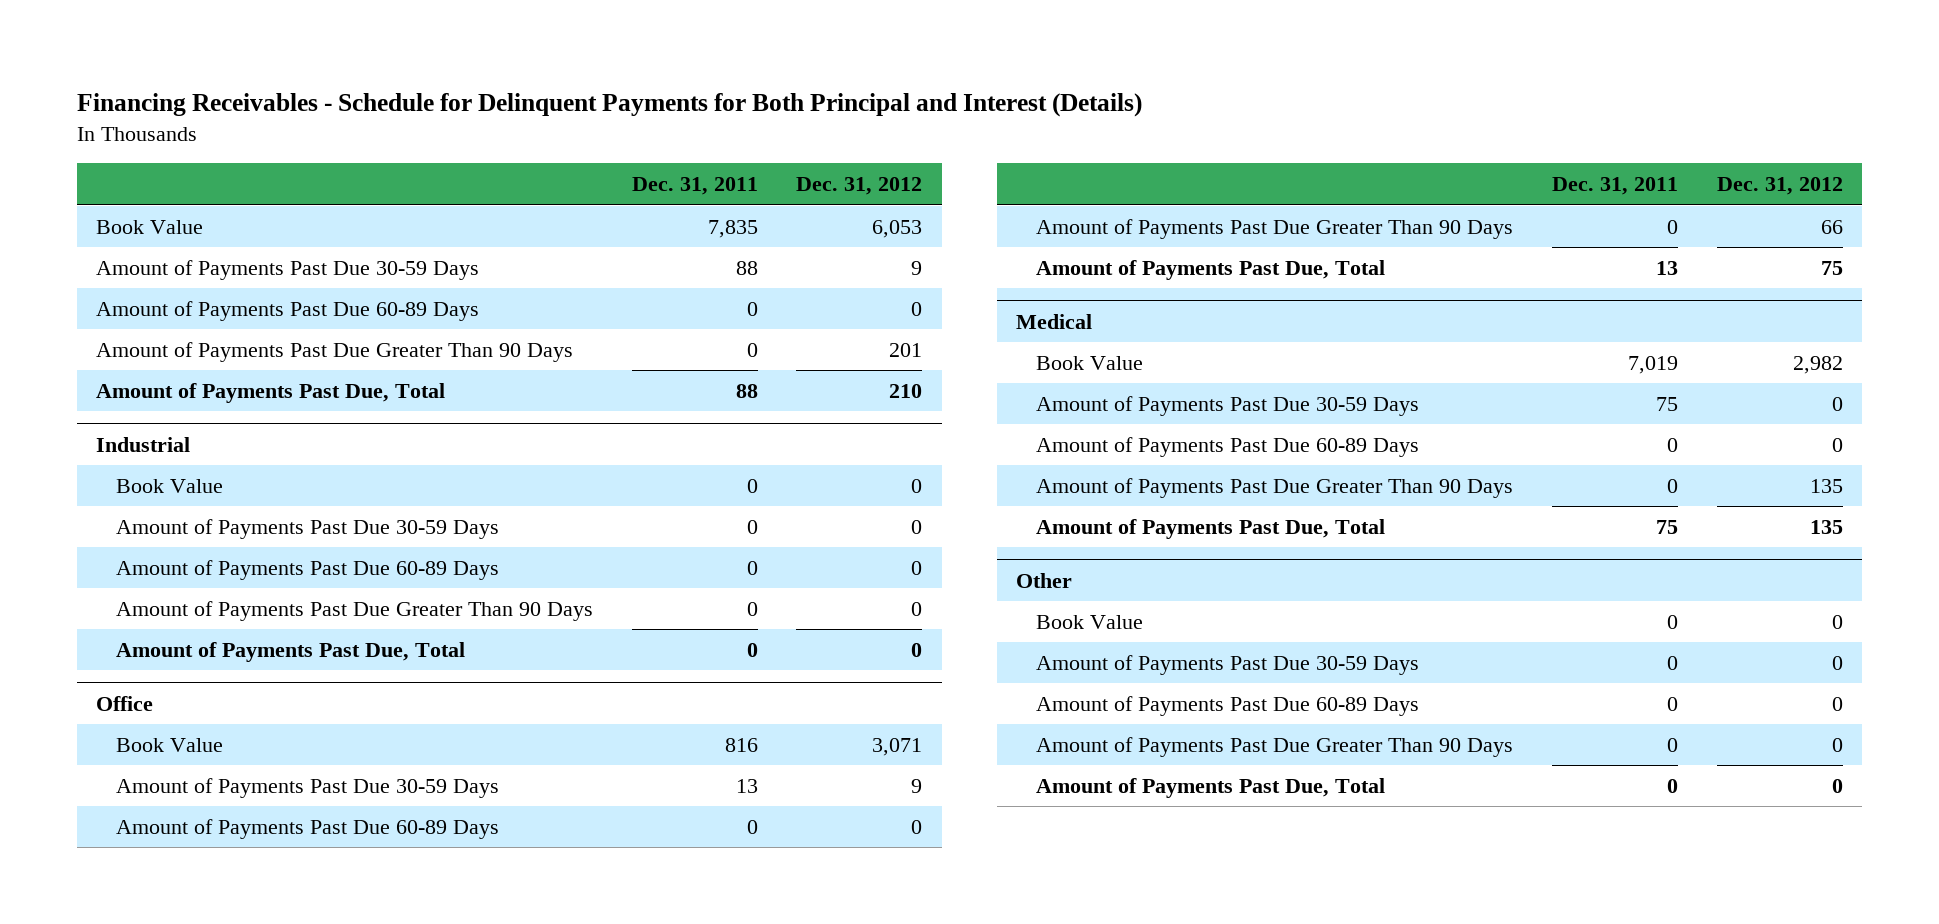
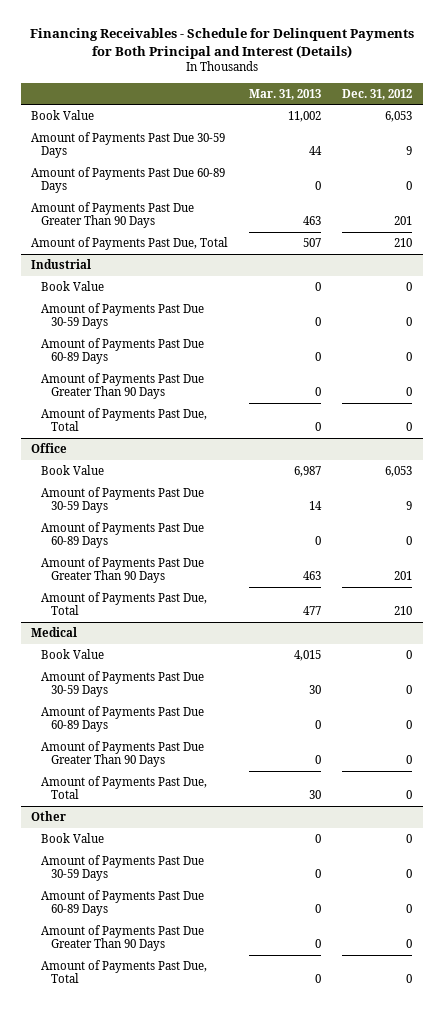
[631,177,758,196] Dec. 31, 2011 -> none
none -> [249,88,322,100] Mar. 31, 2013
[872,737,923,756] 3,071 -> [385,465,413,477] 6,053
[1820,219,1843,234] 66 -> [394,571,413,581] 201
[1820,260,1843,275] 75 -> [394,606,413,616] 210
[1792,355,1843,374] 2,982 -> [406,649,413,659] 0
[1809,478,1843,493] 135 -> [406,755,413,765] 0
[1809,519,1843,534] 135 -> [406,790,413,800] 0

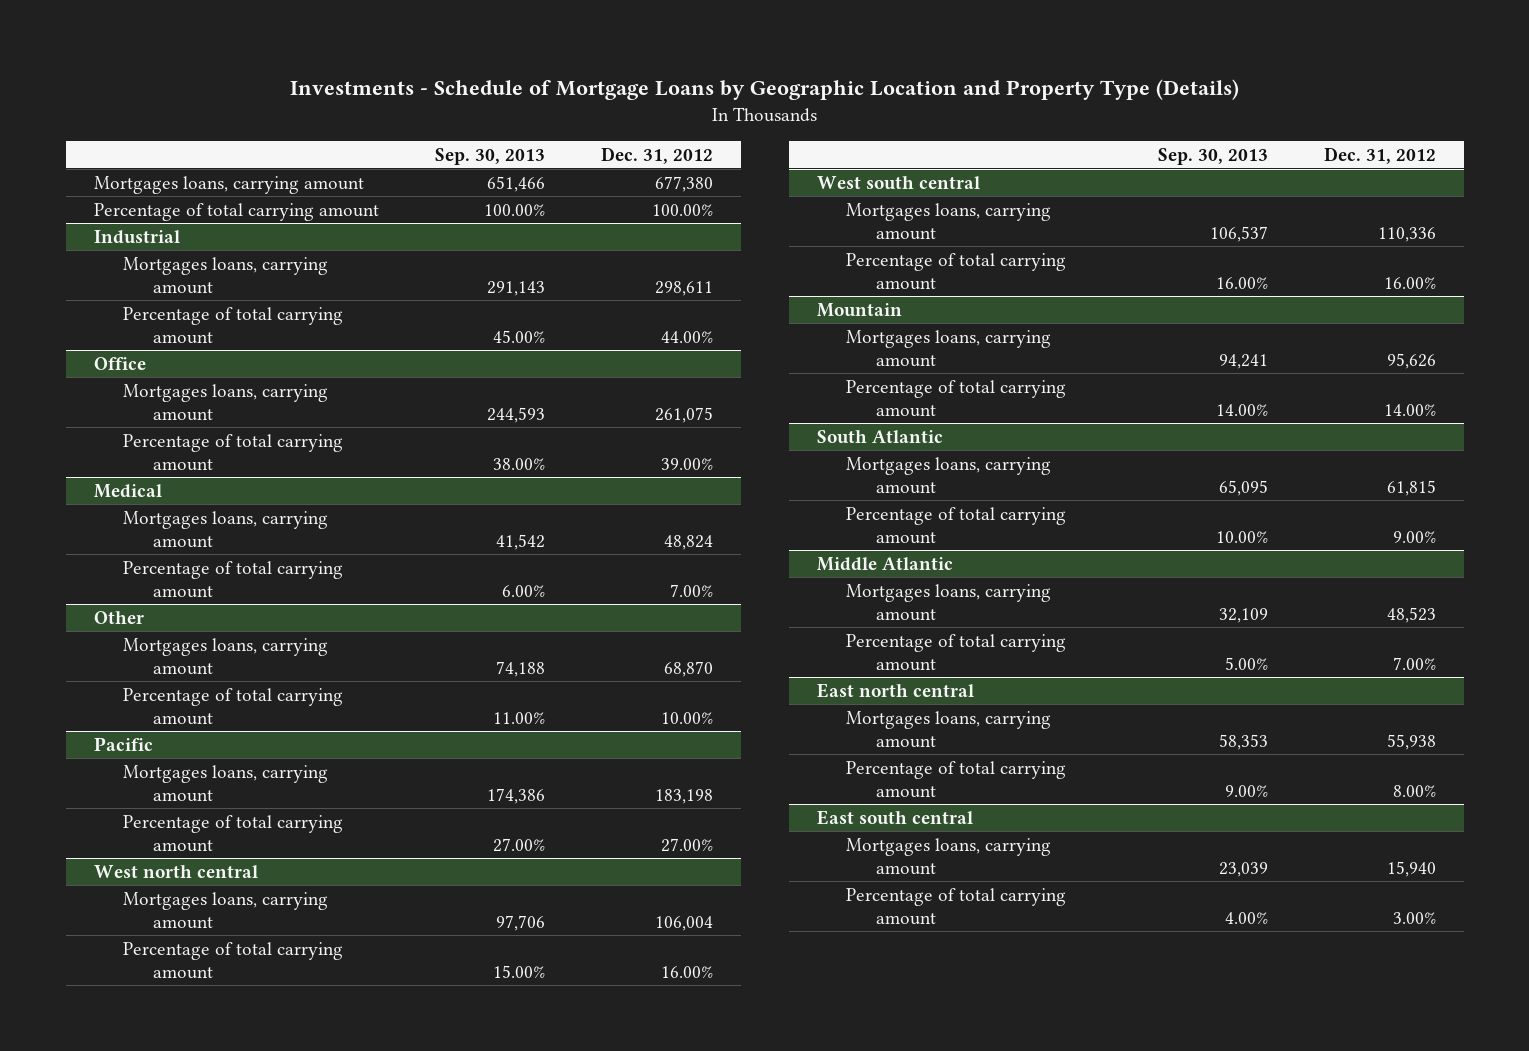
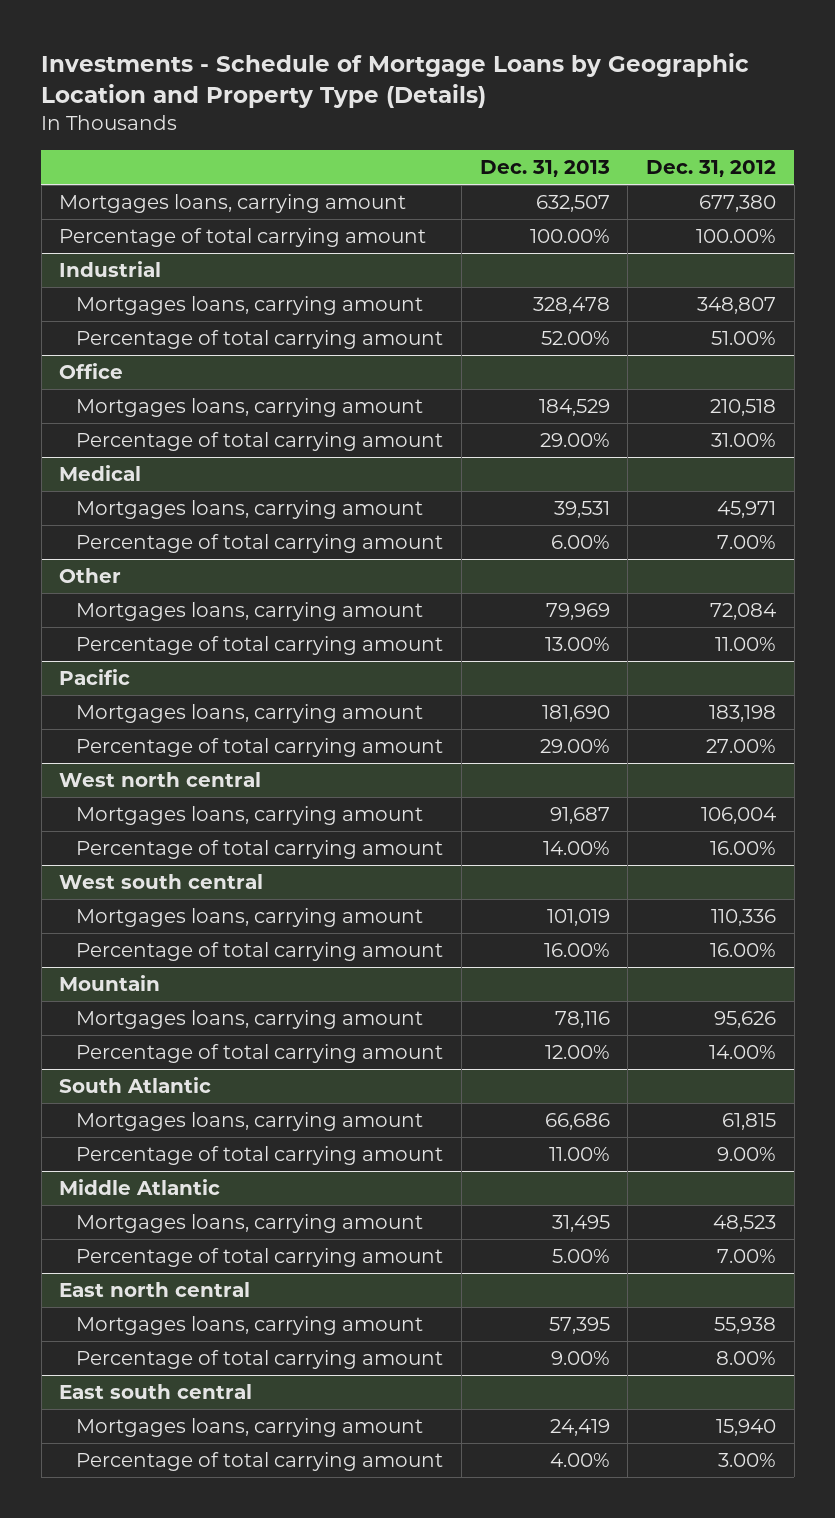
[434,147,545,165] Sep. 30, 2013 -> none
none -> [479,160,610,178] Dec. 31, 2013
[654,280,713,296] 298,611 -> [696,296,776,314] 348,807
[660,330,713,343] 44.00% -> [710,330,776,345] 51.00%
[654,406,713,423] 261,075 -> [709,398,776,416] 210,518
[660,457,713,470] 39.00% -> [710,432,776,447] 31.00%
[663,534,713,550] 48,824 -> [716,500,776,518] 45,971
[663,660,713,677] 68,870 -> [709,602,776,620] 72,084
[660,711,713,724] 10.00% -> [714,636,776,651] 11.00%

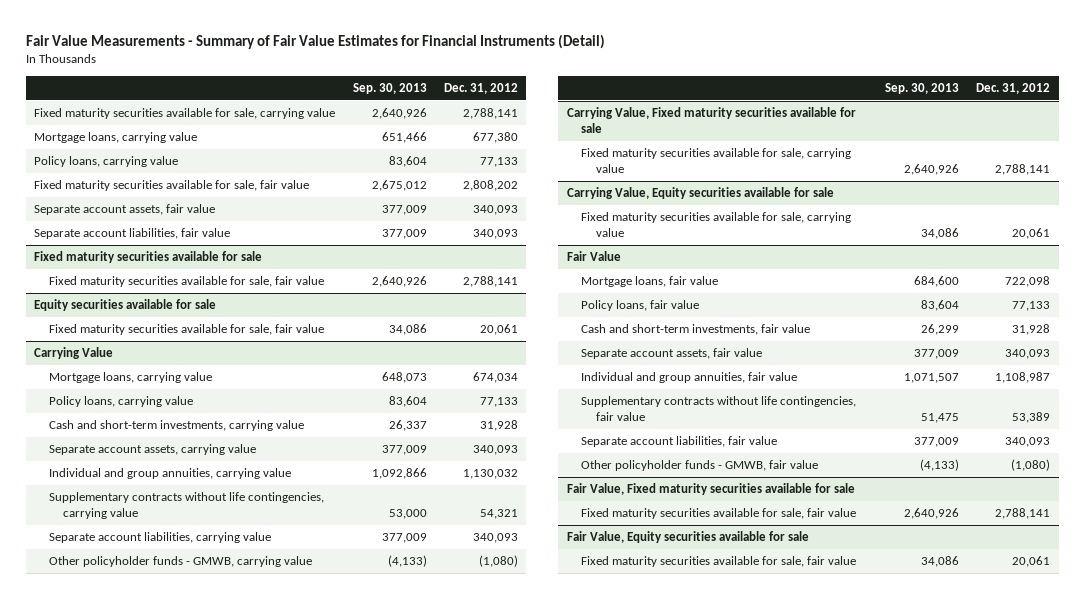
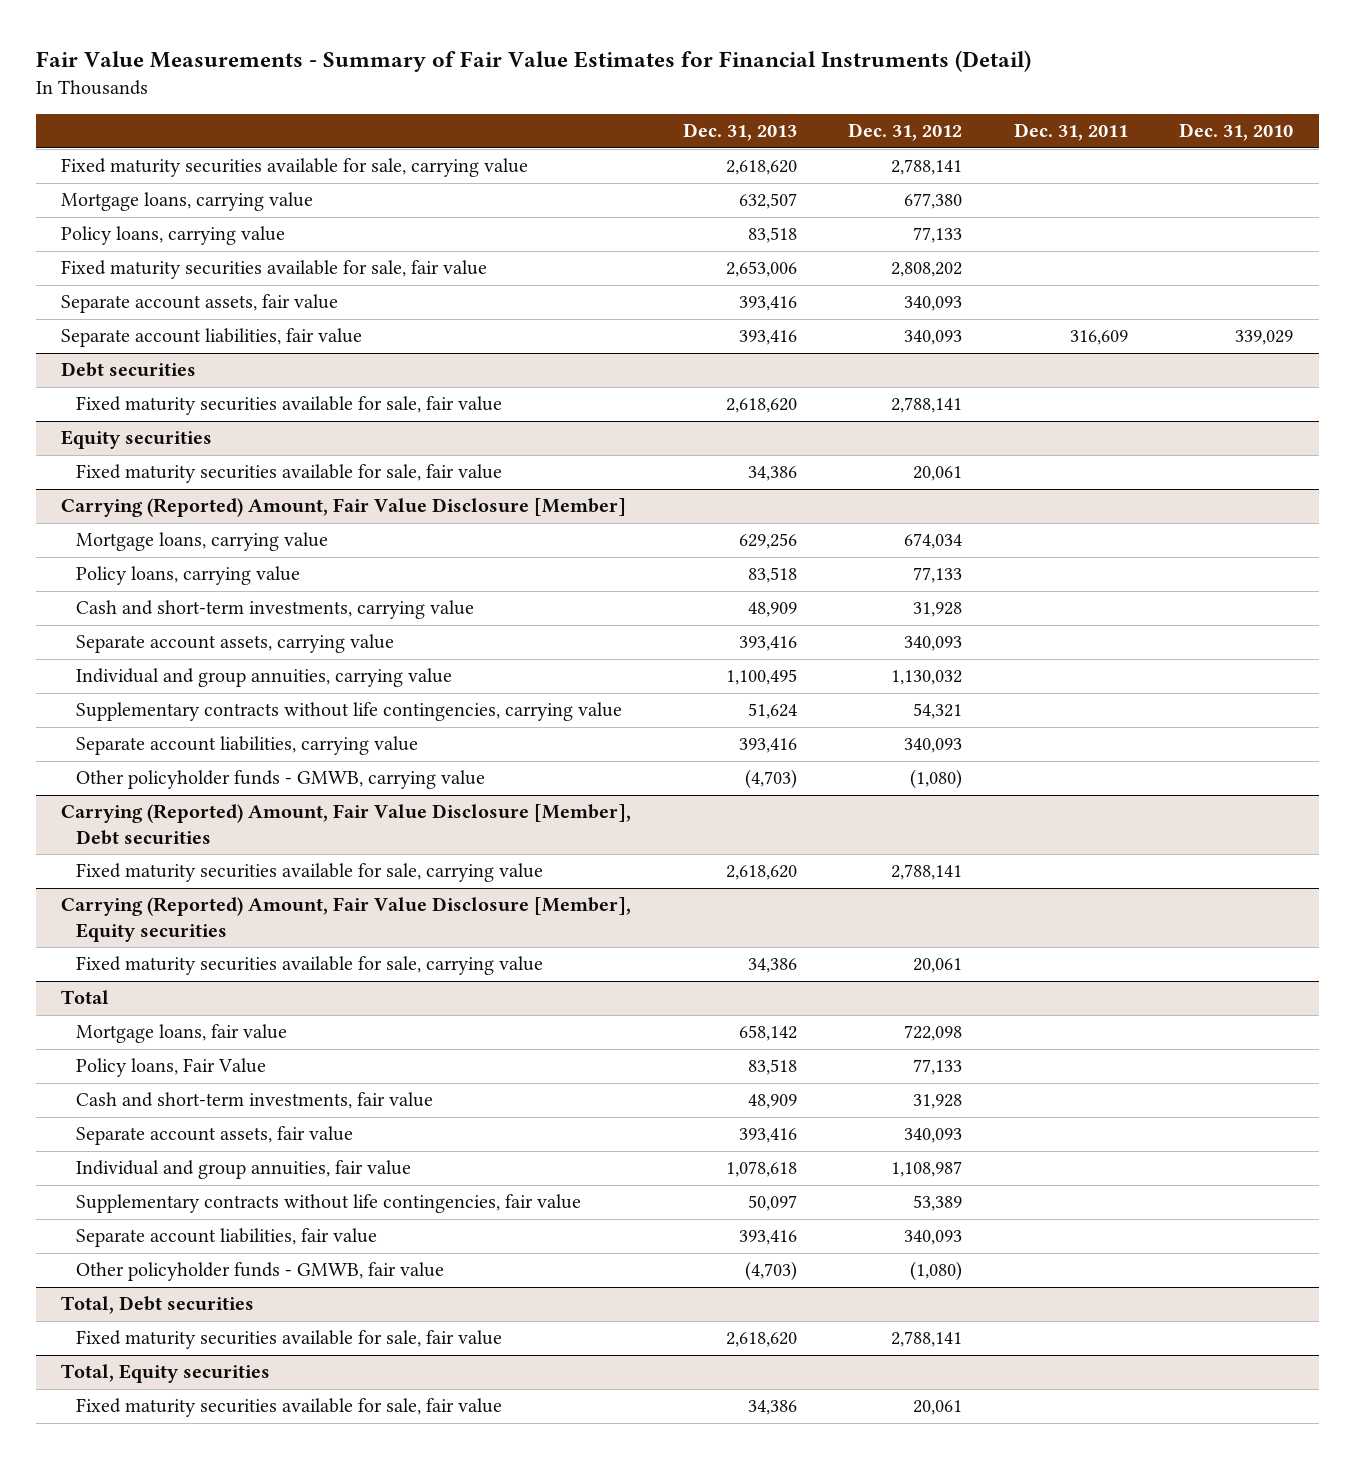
[352,83,427,95] Sep. 30, 2013 -> none
none -> [682,123,797,142] Dec. 31, 2013
none -> [1013,123,1128,142] Dec. 31, 2011
none -> [1179,123,1294,142] Dec. 31, 2010
[34,251,263,264] Fixed maturity securities available for sale -> none
none -> [61,362,197,378] Debt securities
[34,299,217,312] Equity securities available for sale -> none
none -> [61,430,213,450] Equity securities
[34,347,114,360] Carrying Value -> none
none -> [61,498,627,518] Carrying (Reported) Amount, Fair Value Disclosure [Member]
[566,107,856,133] Carrying Value, Fixed maturity securities available for sale -> none
none -> [61,804,632,846] Carrying (Reported) Amount, Fair Value Disclosure [Member], Debt securities
[566,187,834,200] Carrying Value, Equity securities available for sale -> none
none -> [61,897,632,943] Carrying (Reported) Amount, Fair Value Disclosure [Member], Equity securities
[566,251,621,262] Fair Value -> none
none -> [61,990,110,1005] Total
[581,300,700,312] Policy loans, fair value -> [76,1058,267,1078] Policy loans, Fair Value
[566,483,855,496] Fair Value, Fixed maturity securities available for sale -> none
none -> [61,1296,255,1315] Total, Debt securities
[566,531,809,544] Fair Value, Equity securities available for sale -> none
none -> [61,1364,271,1384] Total, Equity securities

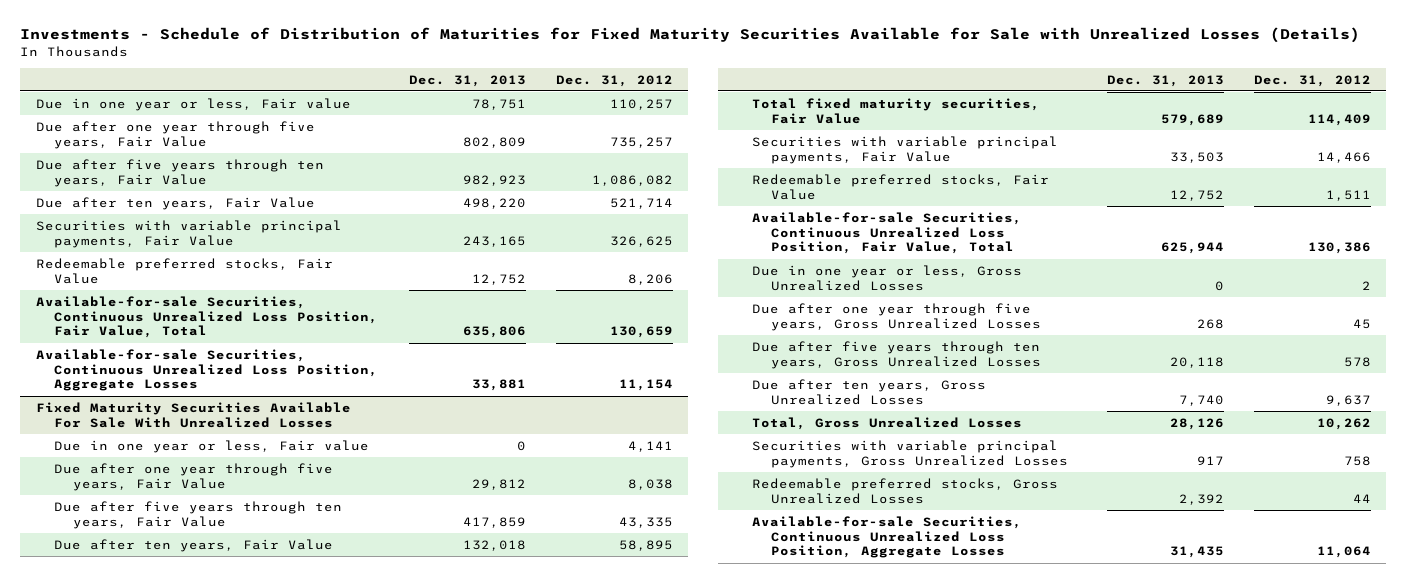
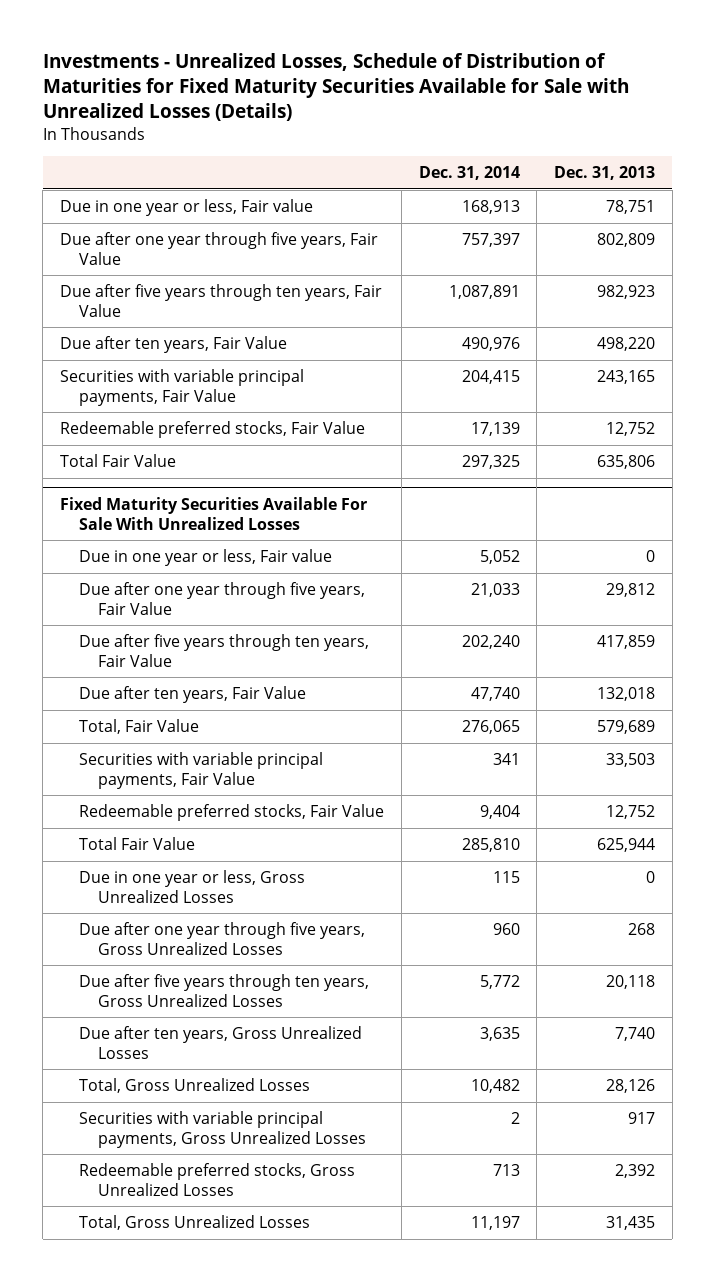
[20,27,1361,44] Investments - Schedule of Distribution of Maturities for Fixed Maturity Securities Available for Sale with Unrealized Losses (Details) -> [42,52,629,122] Investments - Unrealized Losses, Schedule of Distribution of Maturities for Fixed Maturity Securities Available for Sale with Unrealized Losses (Details)
[555,74,673,87] Dec. 31, 2012 -> none
none -> [418,166,520,181] Dec. 31, 2014
[35,348,379,392] Available-for-sale Securities, Continuous Unrealized Loss Position, Aggregate Losses -> none
[35,295,379,339] Available-for-sale Securities, Continuous Unrealized Loss Position, Fair Value, Total -> [60,454,177,468] Total Fair Value
[752,97,1041,124] Total fixed maturity securities, Fair Value -> [79,719,200,735] Total, Fair Value
[752,211,1023,255] Available-for-sale Securities, Continuous Unrealized Loss Position, Fair Value, Total -> [79,837,196,851] Total Fair Value
[752,515,1023,559] Available-for-sale Securities, Continuous Unrealized Loss Position, Aggregate Losses -> [79,1215,311,1231] Total, Gross Unrealized Losses

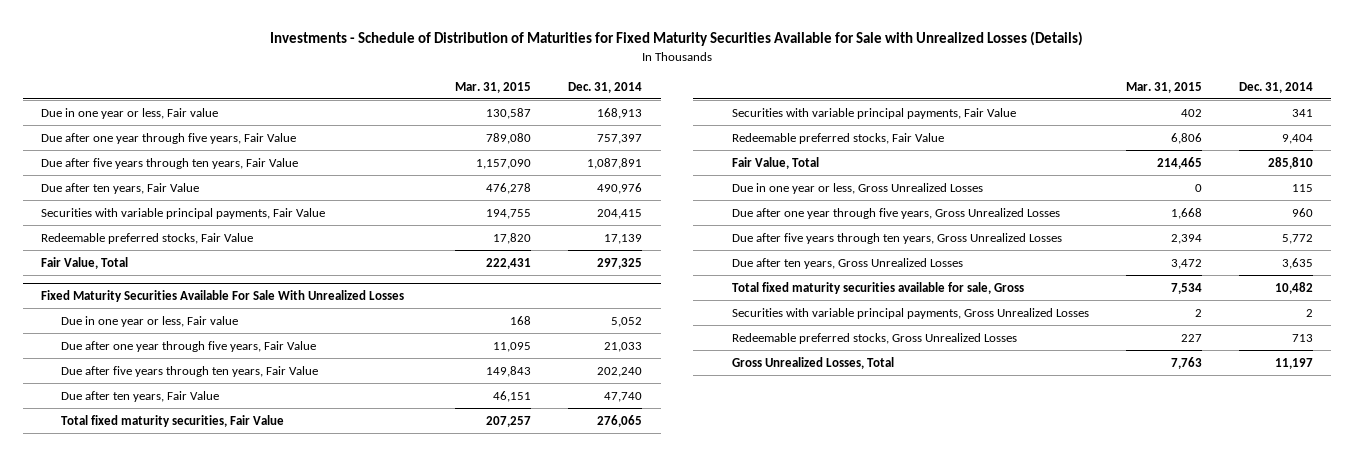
[42,52,629,122] Investments - Unrealized Losses, Schedule of Distribution of Maturities for Fixed Maturity Securities Available for Sale with Unrealized Losses (Details) -> [270,31,1084,47] Investments - Schedule of Distribution of Maturities for Fixed Maturity Securities Available for Sale with Unrealized Losses (Details)
[554,166,656,181] Dec. 31, 2013 -> none
none -> [454,81,531,93] Mar. 31, 2015
[60,454,177,468] Total Fair Value -> [41,256,129,269] Fair Value, Total
[79,719,200,735] Total, Fair Value -> [60,414,284,427] Total fixed maturity securities, Fair Value
[79,837,196,851] Total Fair Value -> [731,156,819,169] Fair Value, Total
[79,1078,311,1094] Total, Gross Unrealized Losses -> [731,281,1024,294] Total fixed maturity securities available for sale, Gross
[79,1215,311,1231] Total, Gross Unrealized Losses -> [731,356,894,369] Gross Unrealized Losses, Total

